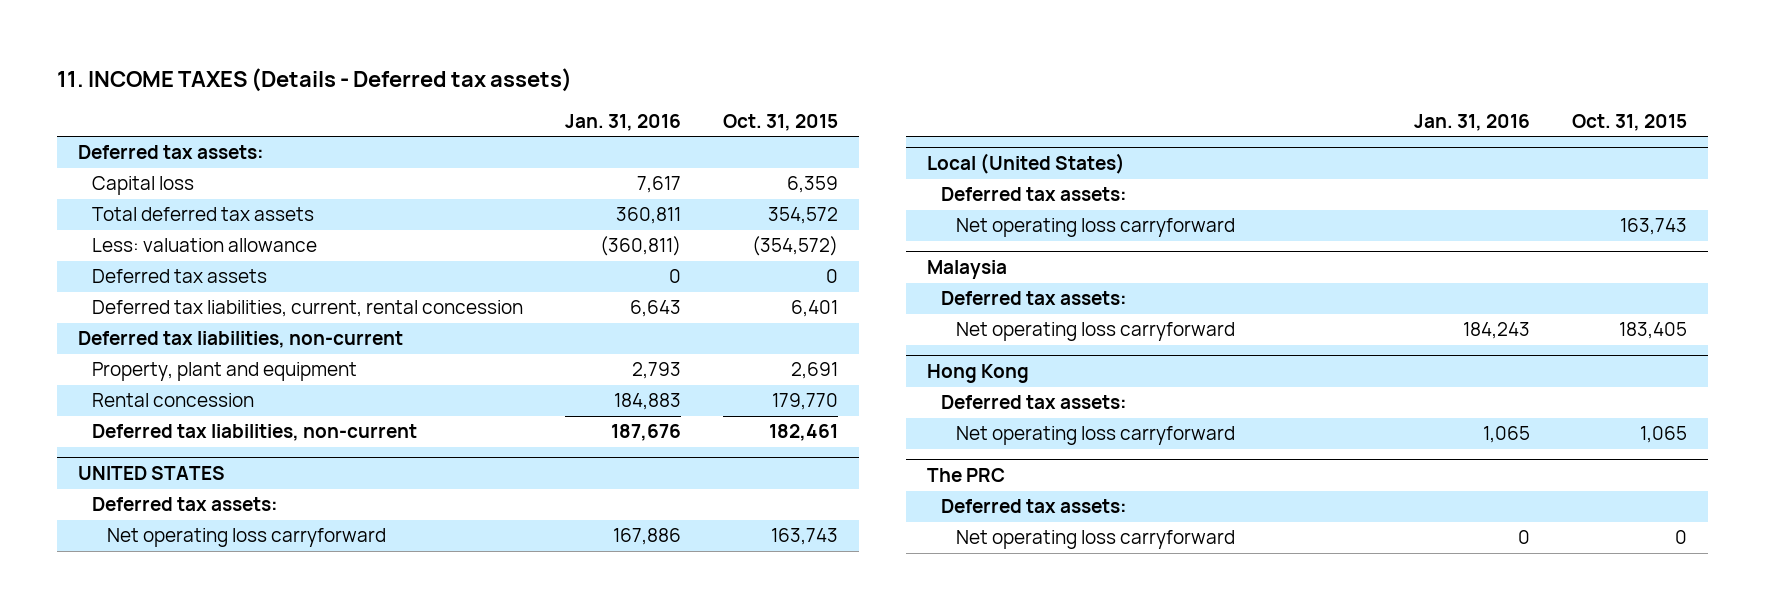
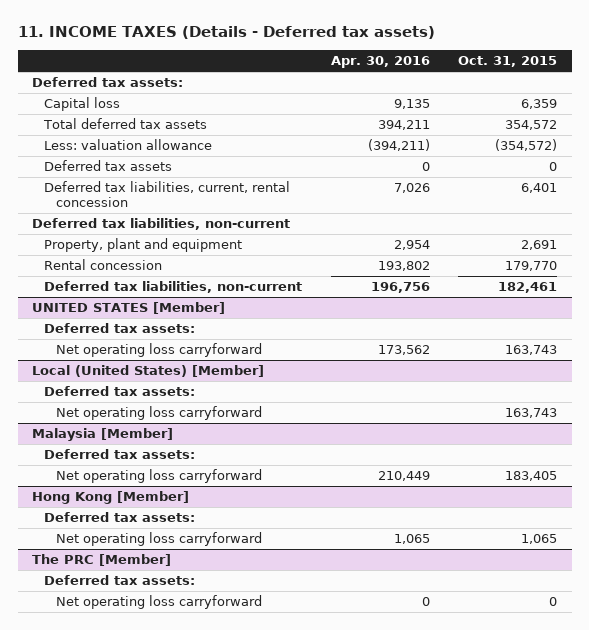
[565,113,682,131] Jan. 31, 2016 -> none
none -> [330,56,430,69] Apr. 30, 2016
[78,466,226,481] UNITED STATES -> [32,302,226,315] UNITED STATES [Member]
[927,153,1126,175] Local (United States) -> [32,365,265,378] Local (United States) [Member]
[927,260,1008,280] Malaysia -> [32,428,174,442] Malaysia [Member]
[927,364,1030,384] Hong Kong -> [32,491,190,505] Hong Kong [Member]
[927,468,1006,483] The PRC -> [32,554,172,567] The PRC [Member]

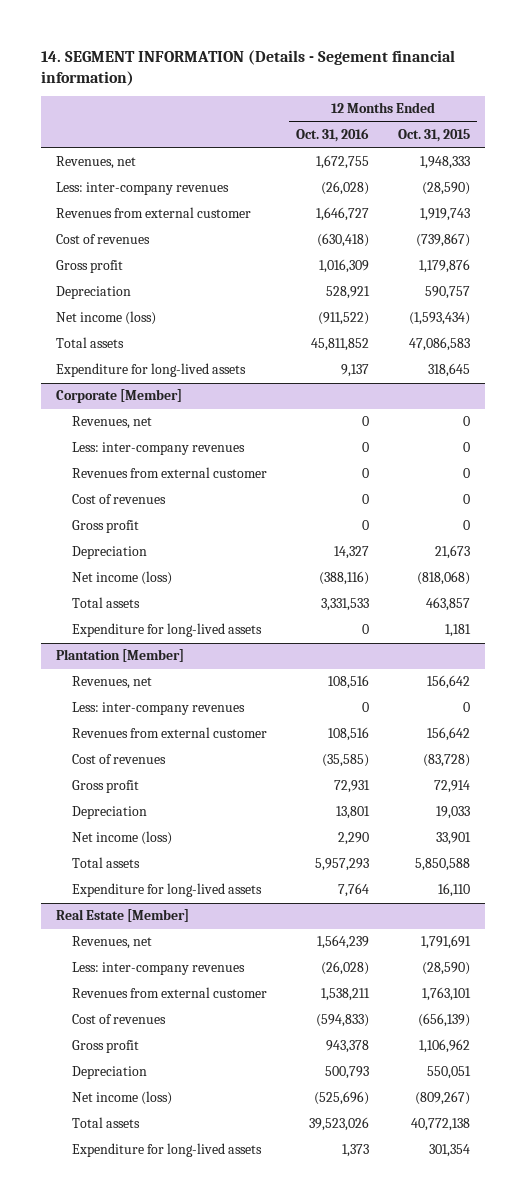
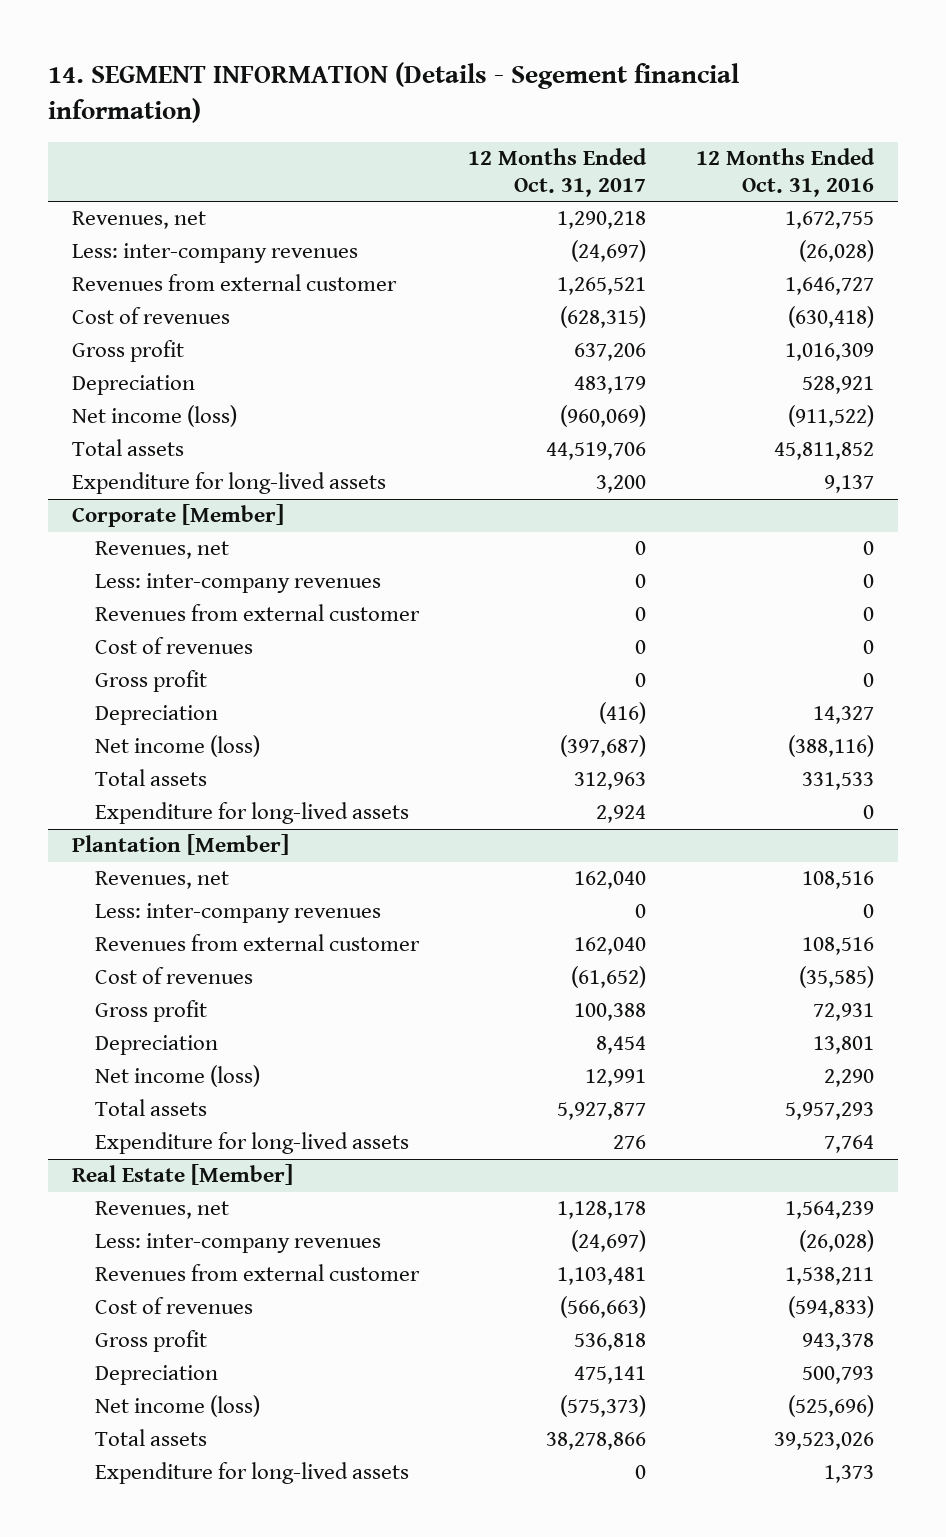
[398,129,471,143] Oct. 31, 2015 -> none
none -> [468,148,648,198] 12 Months Ended Oct. 31, 2017
[321,598,370,612] 3,331,533 -> [801,772,874,791] 331,533

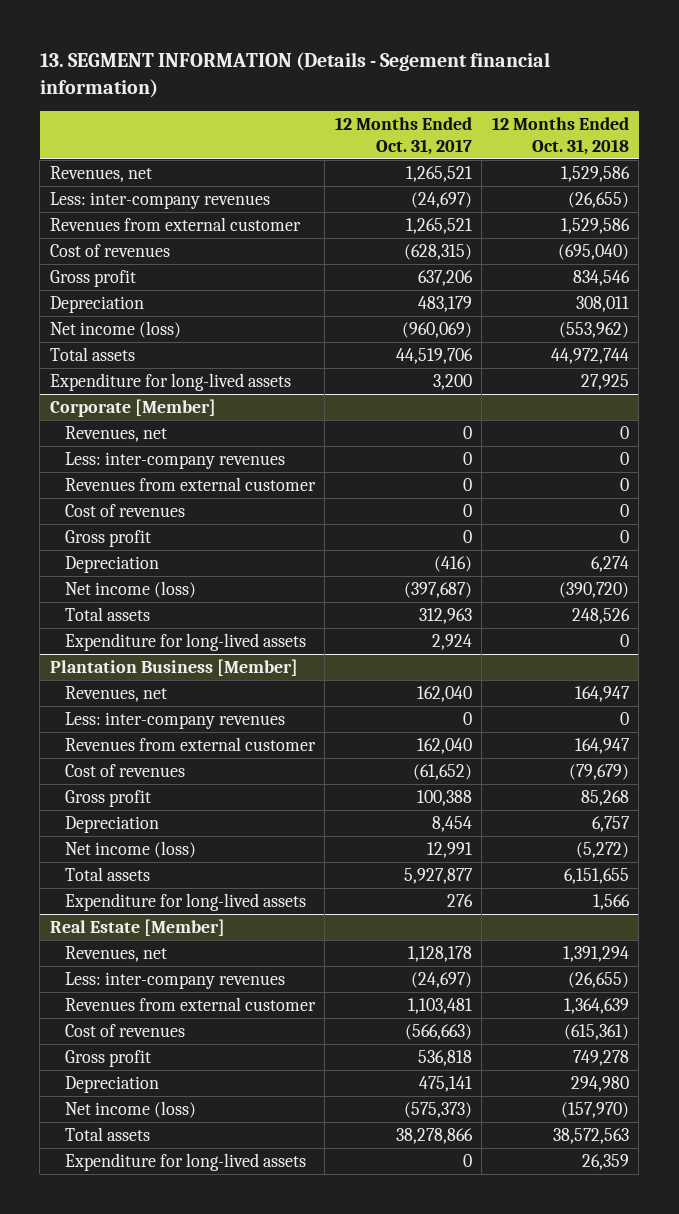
[47,62,739,123] 14. SEGMENT INFORMATION (Details - Segement financial information) -> [39,51,550,98] 13. SEGMENT INFORMATION (Details - Segement financial information)
[695,148,875,198] 12 Months Ended Oct. 31, 2016 -> none
none -> [491,117,629,155] 12 Months Ended Oct. 31, 2018
[557,211,647,230] 1,290,218 -> [405,165,472,182] 1,265,521
[72,834,290,856] Plantation [Member] -> [49,658,298,676] Plantation Business [Member]

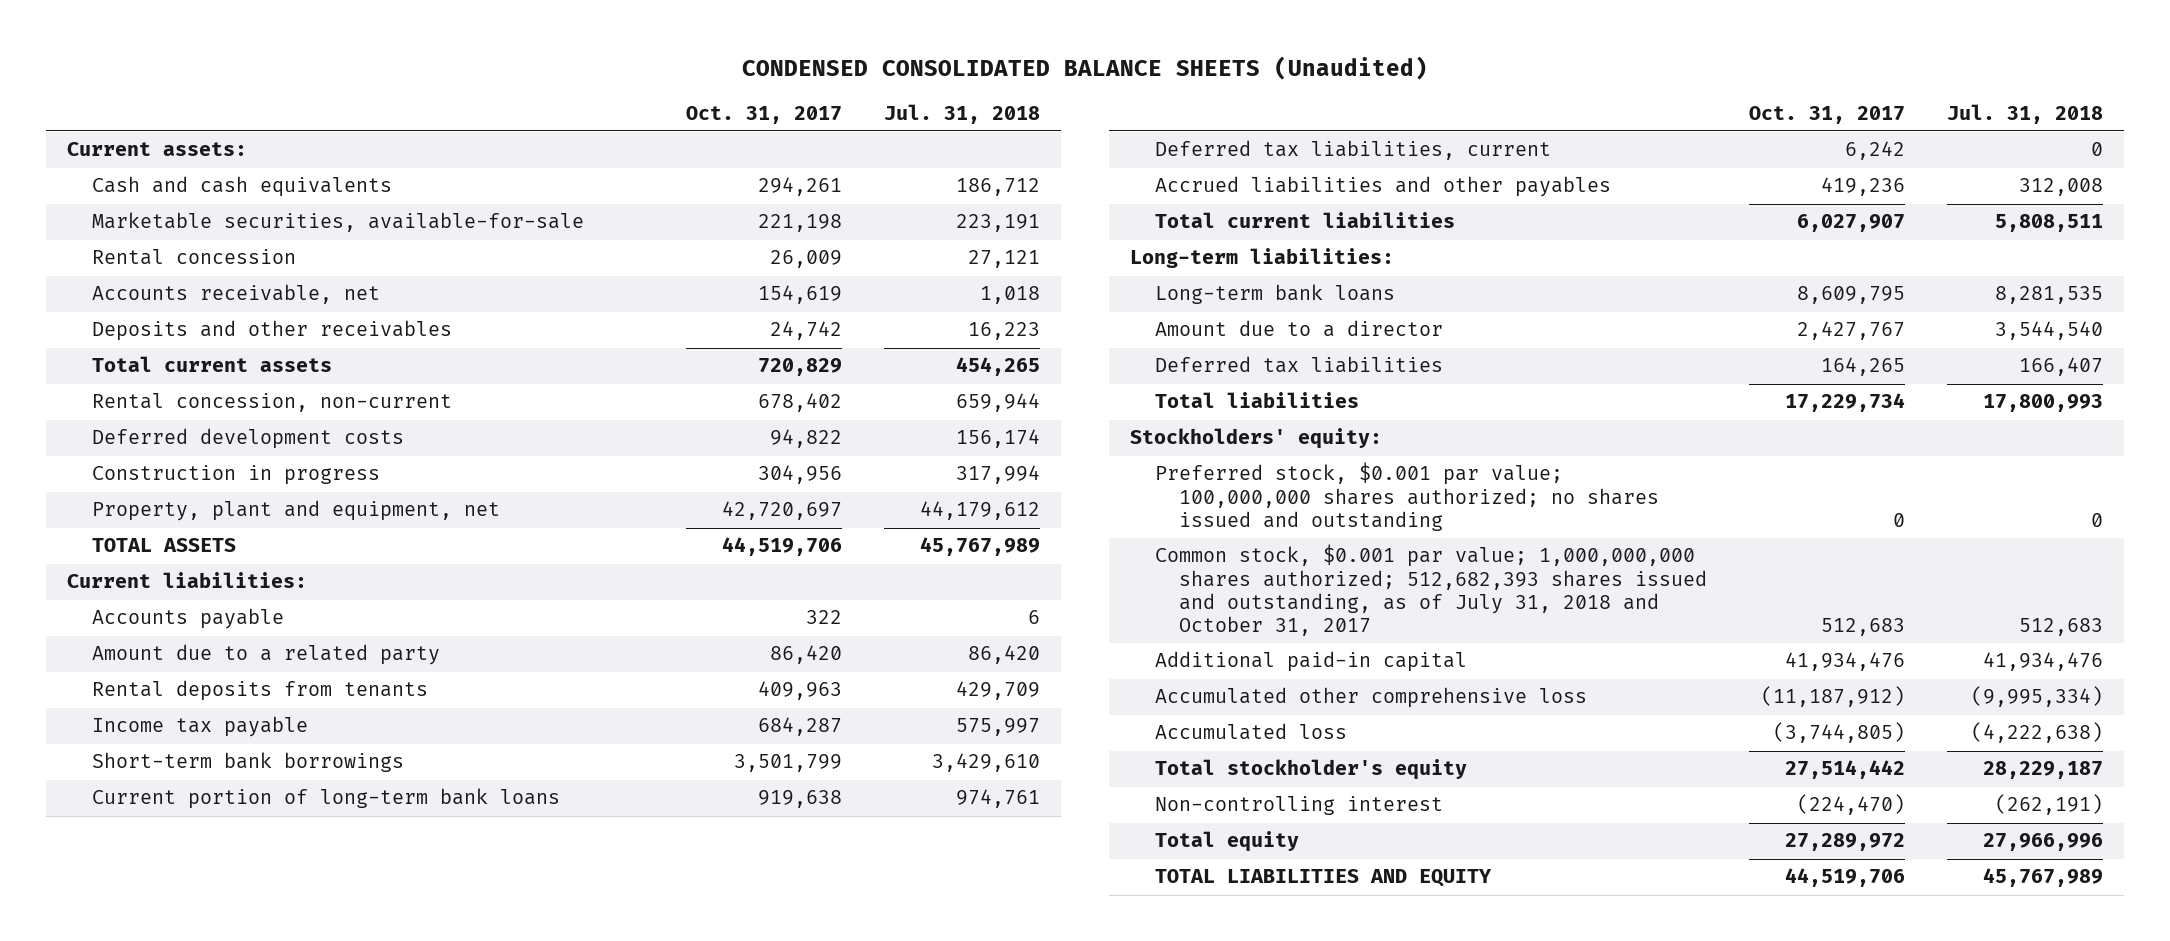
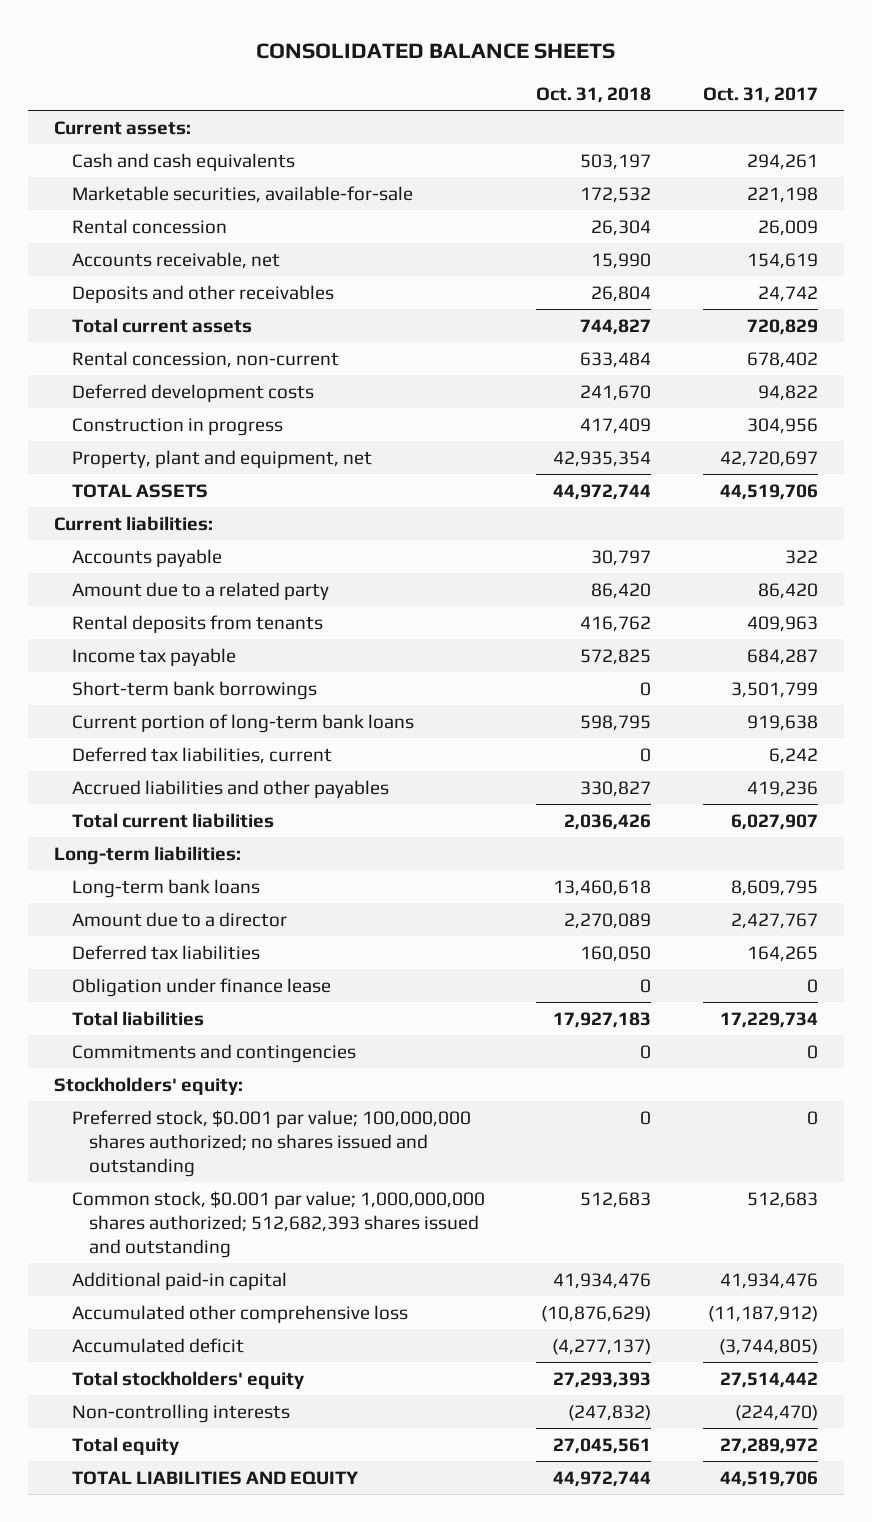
[742,56,1429,81] CONDENSED CONSOLIDATED BALANCE SHEETS (Unaudited) -> [256,43,616,60] CONSOLIDATED BALANCE SHEETS
[884,103,1041,124] Jul. 31, 2018 -> none
none -> [536,87,652,104] Oct. 31, 2018
none -> [71,977,331,997] Obligation under finance lease
none -> [71,1043,356,1063] Commitments and contingencies
[1154,544,1708,636] Common stock, $0.001 par value; 1,000,000,000 shares authorized; 512,682,393 shares issued and outstanding, as of July 31, 2018 and October 31, 2017 -> [71,1190,485,1258] Common stock, $0.001 par value; 1,000,000,000 shares authorized; 512,682,393 shares issued and outstanding
[1154,723,1347,741] Accumulated loss -> [71,1337,244,1353] Accumulated deficit
[1154,759,1467,781] Total stockholder's equity -> [71,1370,304,1389] Total stockholders' equity
[1154,796,1443,816] Non-controlling interest -> [71,1403,290,1423] Non-controlling interests

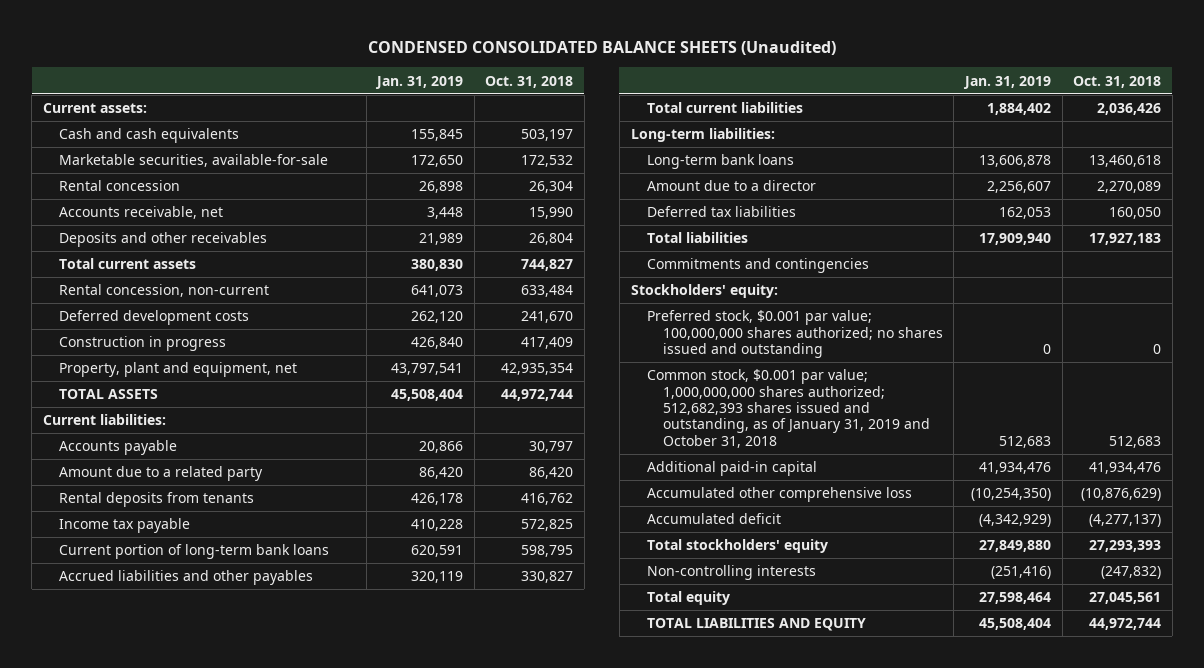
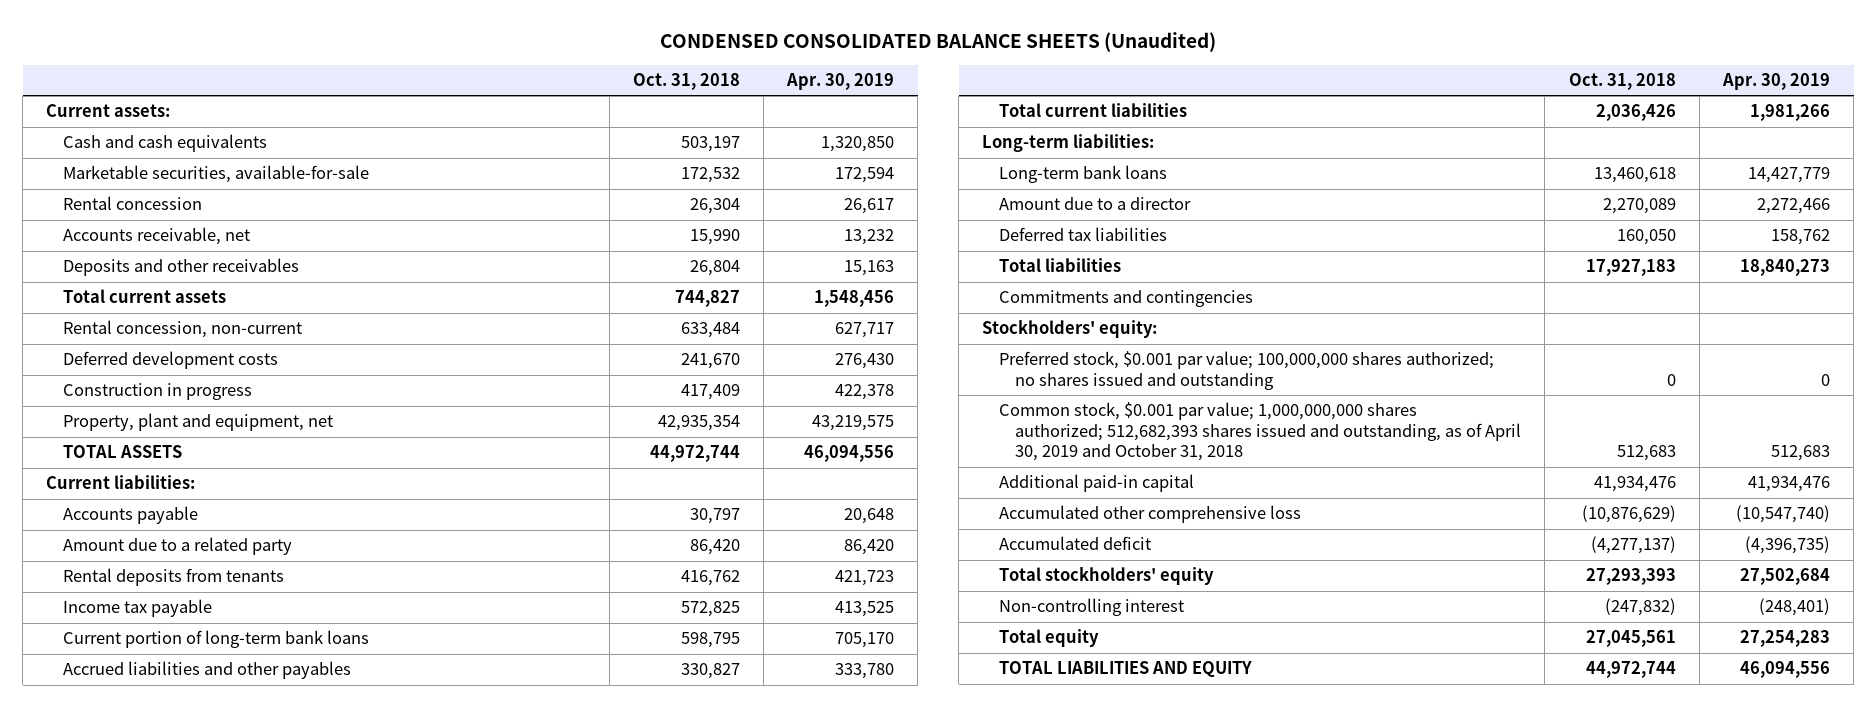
[375,75,464,89] Jan. 31, 2019 -> none
none -> [785,73,894,91] Apr. 30, 2019
[646,369,930,448] Common stock, $0.001 par value; 1,000,000,000 shares authorized; 512,682,393 shares issued and outstanding, as of January 31, 2019 and October 31, 2018 -> [998,402,1522,462] Common stock, $0.001 par value; 1,000,000,000 shares authorized; 512,682,393 shares issued and outstanding, as of April 30, 2019 and October 31, 2018
[646,565,816,581] Non-controlling interests -> [998,598,1184,617] Non-controlling interest

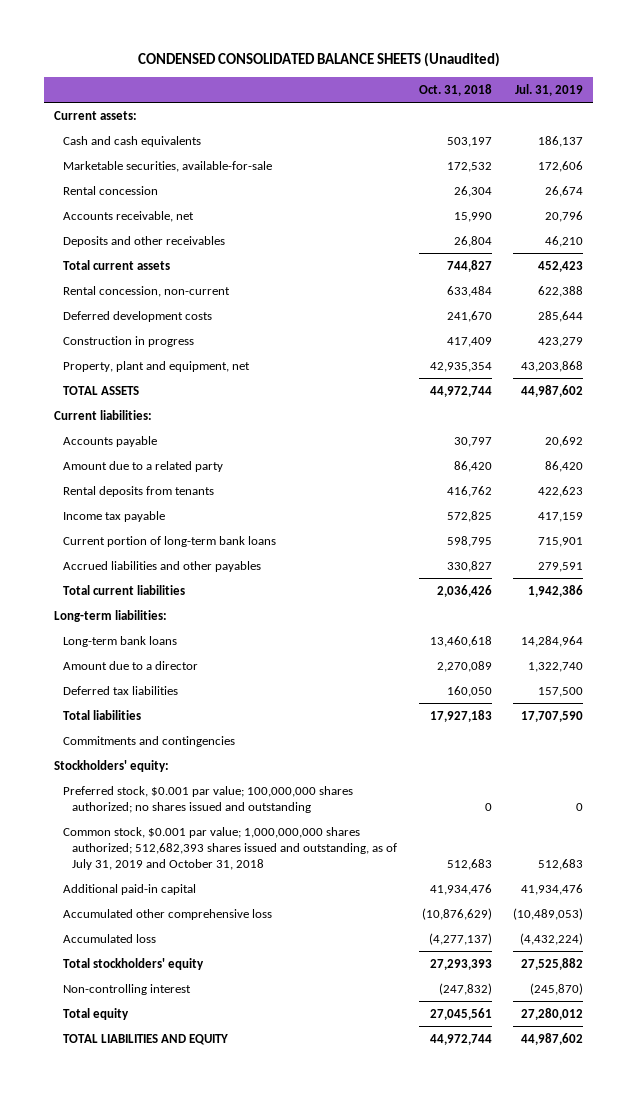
[785,73,894,91] Apr. 30, 2019 -> none
none -> [514,83,583,96] Jul. 31, 2019
[998,402,1522,462] Common stock, $0.001 par value; 1,000,000,000 shares authorized; 512,682,393 shares issued and outstanding, as of April 30, 2019 and October 31, 2018 -> [63,826,398,870] Common stock, $0.001 par value; 1,000,000,000 shares authorized; 512,682,393 shares issued and outstanding, as of July 31, 2019 and October 31, 2018
[998,536,1151,551] Accumulated deficit -> [63,933,157,943] Accumulated loss

